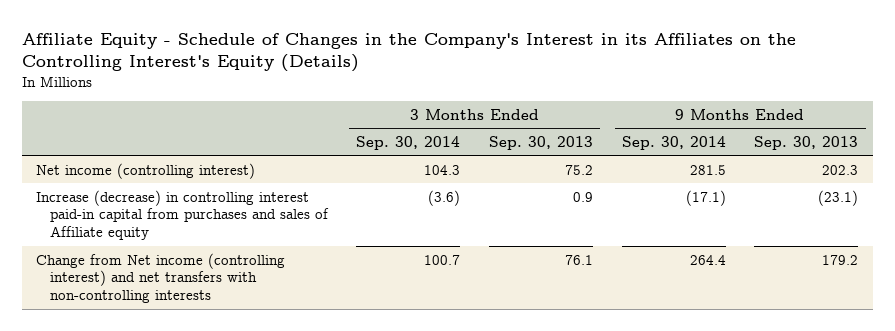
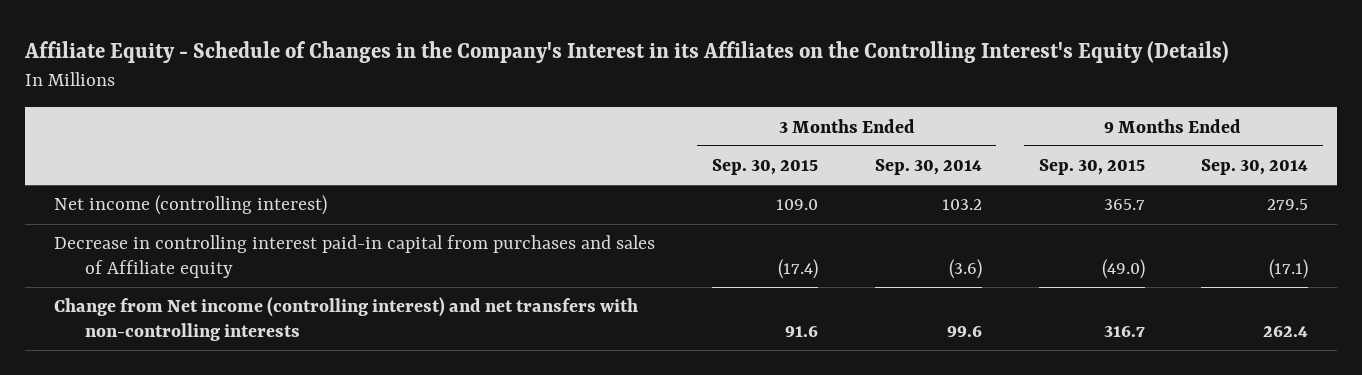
[489,135,594,150] Sep. 30, 2013 -> none
[754,135,859,150] Sep. 30, 2013 -> none
none -> [711,159,818,176] Sep. 30, 2015
none -> [1038,159,1145,176] Sep. 30, 2015
[424,164,461,175] 104.3 -> [941,199,982,211] 103.2
[689,164,726,175] 281.5 -> [1267,199,1309,211] 279.5
[36,189,329,241] Increase (decrease) in controlling interest paid-in capital from purchases and sales of Affiliate equity -> [53,235,655,278] Decrease in controlling interest paid-in capital from purchases and sales of Affiliate equity
[424,254,461,265] 100.7 -> [946,325,982,337] 99.6
[689,254,726,265] 264.4 -> [1263,325,1309,337] 262.4

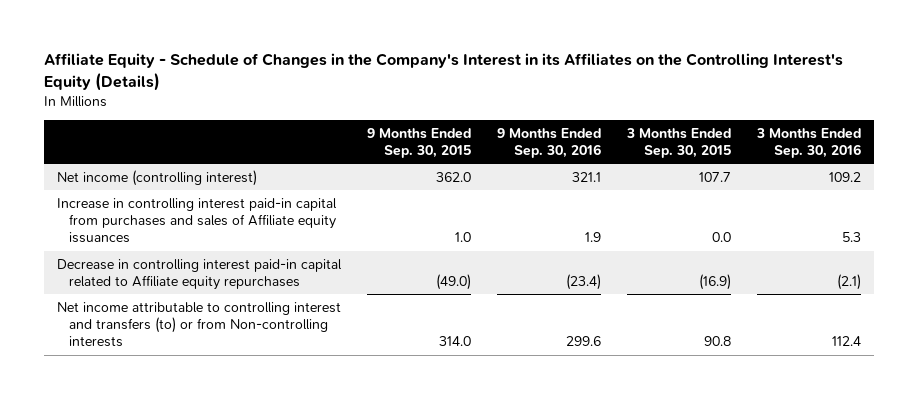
[874,159,982,176] Sep. 30, 2014 -> none
[1201,159,1309,176] Sep. 30, 2014 -> none
none -> [496,128,601,159] 9 Months Ended Sep. 30, 2016
none -> [755,128,861,159] 3 Months Ended Sep. 30, 2016
[775,199,818,211] 109.0 -> [698,171,731,182] 107.7
[1103,199,1145,211] 365.7 -> [435,171,471,182] 362.0
[53,235,655,278] Decrease in controlling interest paid-in capital from purchases and sales of Affiliate equity -> [56,197,337,244] Increase in controlling interest paid-in capital from purchases and sales of Affiliate equity issuances
[777,258,818,279] (17.4) -> [711,232,731,243] 0.0
[1101,258,1145,279] (49.0) -> [454,232,471,243] 1.0
none -> [56,258,342,291] Decrease in controlling interest paid-in capital related to Affiliate equity repurchases
[53,297,638,341] Change from Net income (controlling interest) and net transfers with non-controlling interests -> [56,301,341,348] Net income attributable to controlling interest and transfers (to) or from Non-controlling interests
[784,325,818,337] 91.6 -> [703,336,731,347] 90.8
[1103,325,1145,337] 316.7 -> [438,336,471,347] 314.0

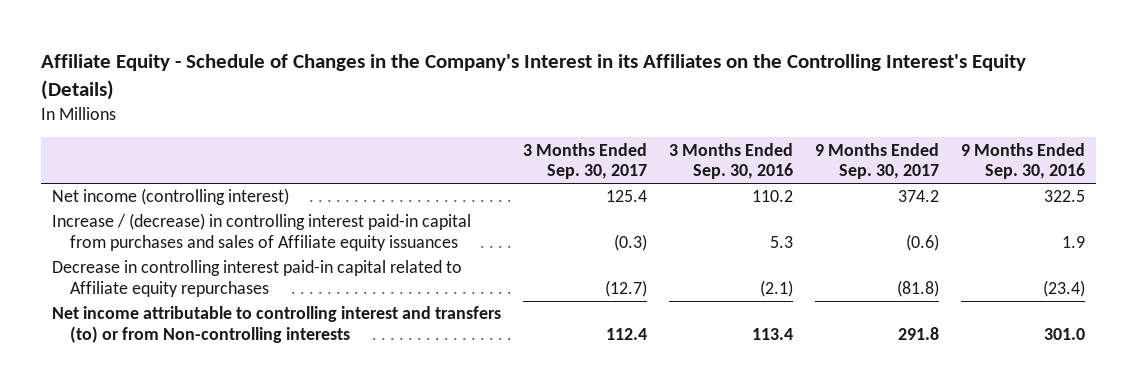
[366,128,471,159] 9 Months Ended Sep. 30, 2015 -> none
[625,128,731,159] 3 Months Ended Sep. 30, 2015 -> none
none -> [522,142,647,180] 3 Months Ended Sep. 30, 2017
none -> [814,142,939,180] 9 Months Ended Sep. 30, 2017
[571,171,601,182] 321.1 -> [1043,190,1085,203] 322.5
[828,171,861,182] 109.2 -> [751,190,793,203] 110.2
[56,197,337,244] Increase in controlling interest paid-in capital from purchases and sales of Affiliate equity issuances -> [51,213,471,251] Increase / (decrease) in controlling interest paid-in capital from purchases and sales of Affiliate equity issuances
[565,336,601,347] 299.6 -> [1043,327,1085,340] 301.0
[831,336,861,347] 112.4 -> [751,327,793,340] 113.4

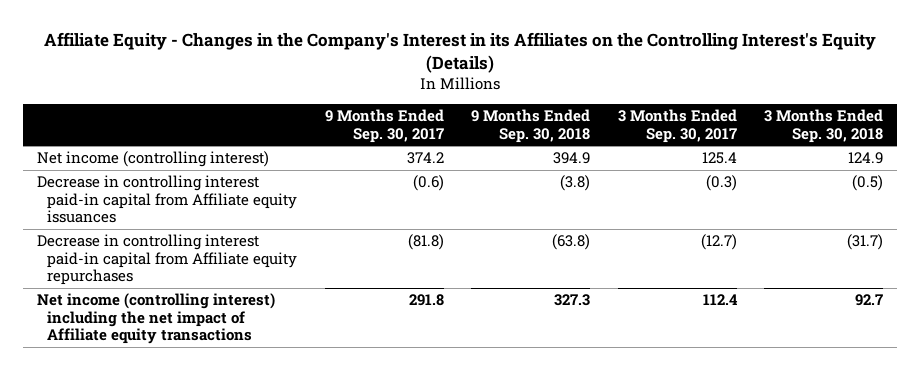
[40,54,1026,100] Affiliate Equity - Schedule of Changes in the Company's Interest in its Affiliates on the Controlling Interest's Equity (Details) -> [43,31,876,74] Affiliate Equity - Changes in the Company's Interest in its Affiliates on the Controlling Interest's Equity (Details)
[668,142,793,180] 3 Months Ended Sep. 30, 2016 -> none
[960,142,1085,180] 9 Months Ended Sep. 30, 2016 -> none
none -> [471,109,591,143] 9 Months Ended Sep. 30, 2018
none -> [764,109,884,143] 3 Months Ended Sep. 30, 2018
[51,213,471,251] Increase / (decrease) in controlling interest paid-in capital from purchases and sales of Affiliate equity issuances -> [36,175,298,224] Decrease in controlling interest paid-in capital from Affiliate equity issuances
[51,260,462,297] Decrease in controlling interest paid-in capital related to Affiliate equity repurchases -> [36,234,298,286] Decrease in controlling interest paid-in capital from Affiliate equity repurchases
[51,306,501,343] Net income attributable to controlling interest and transfers (to) or from Non-controlling interests -> [36,293,275,345] Net income (controlling interest) including the net impact of Affiliate equity transactions

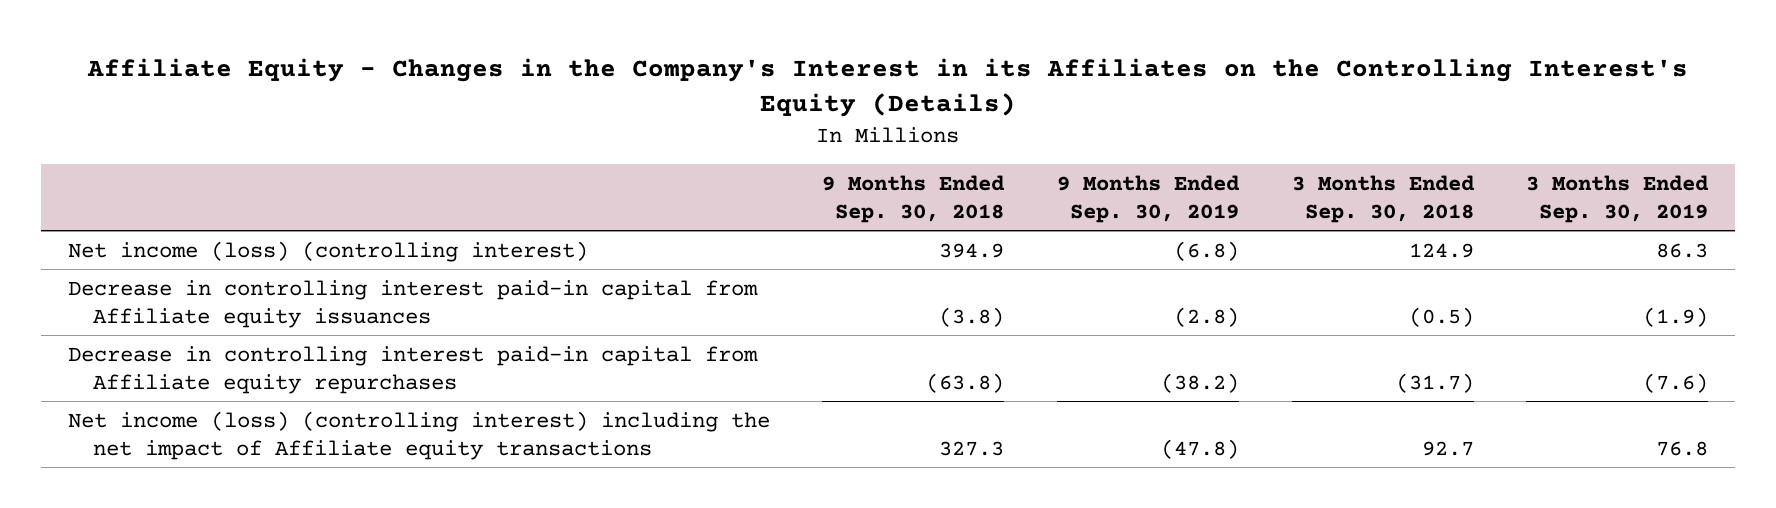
[324,109,444,143] 9 Months Ended Sep. 30, 2017 -> none
[617,109,737,143] 3 Months Ended Sep. 30, 2017 -> none
none -> [1057,174,1241,223] 9 Months Ended Sep. 30, 2019
none -> [1526,174,1710,223] 3 Months Ended Sep. 30, 2019
[36,151,269,168] Net income (controlling interest) -> [67,240,588,262] Net income (loss) (controlling interest)
[36,293,275,345] Net income (controlling interest) including the net impact of Affiliate equity transactions -> [67,410,770,460] Net income (loss) (controlling interest) including the net impact of Affiliate equity transactions

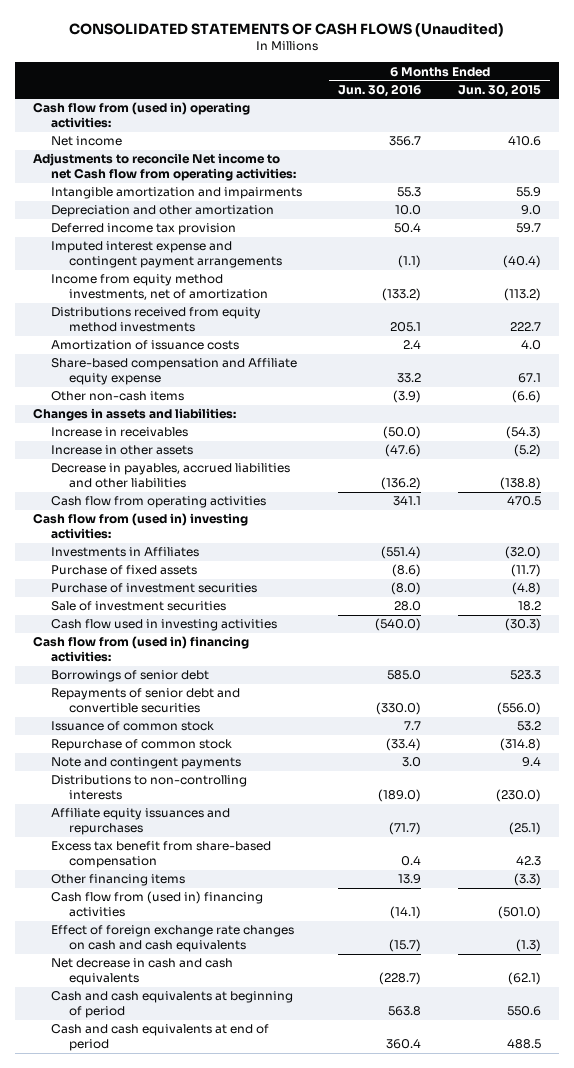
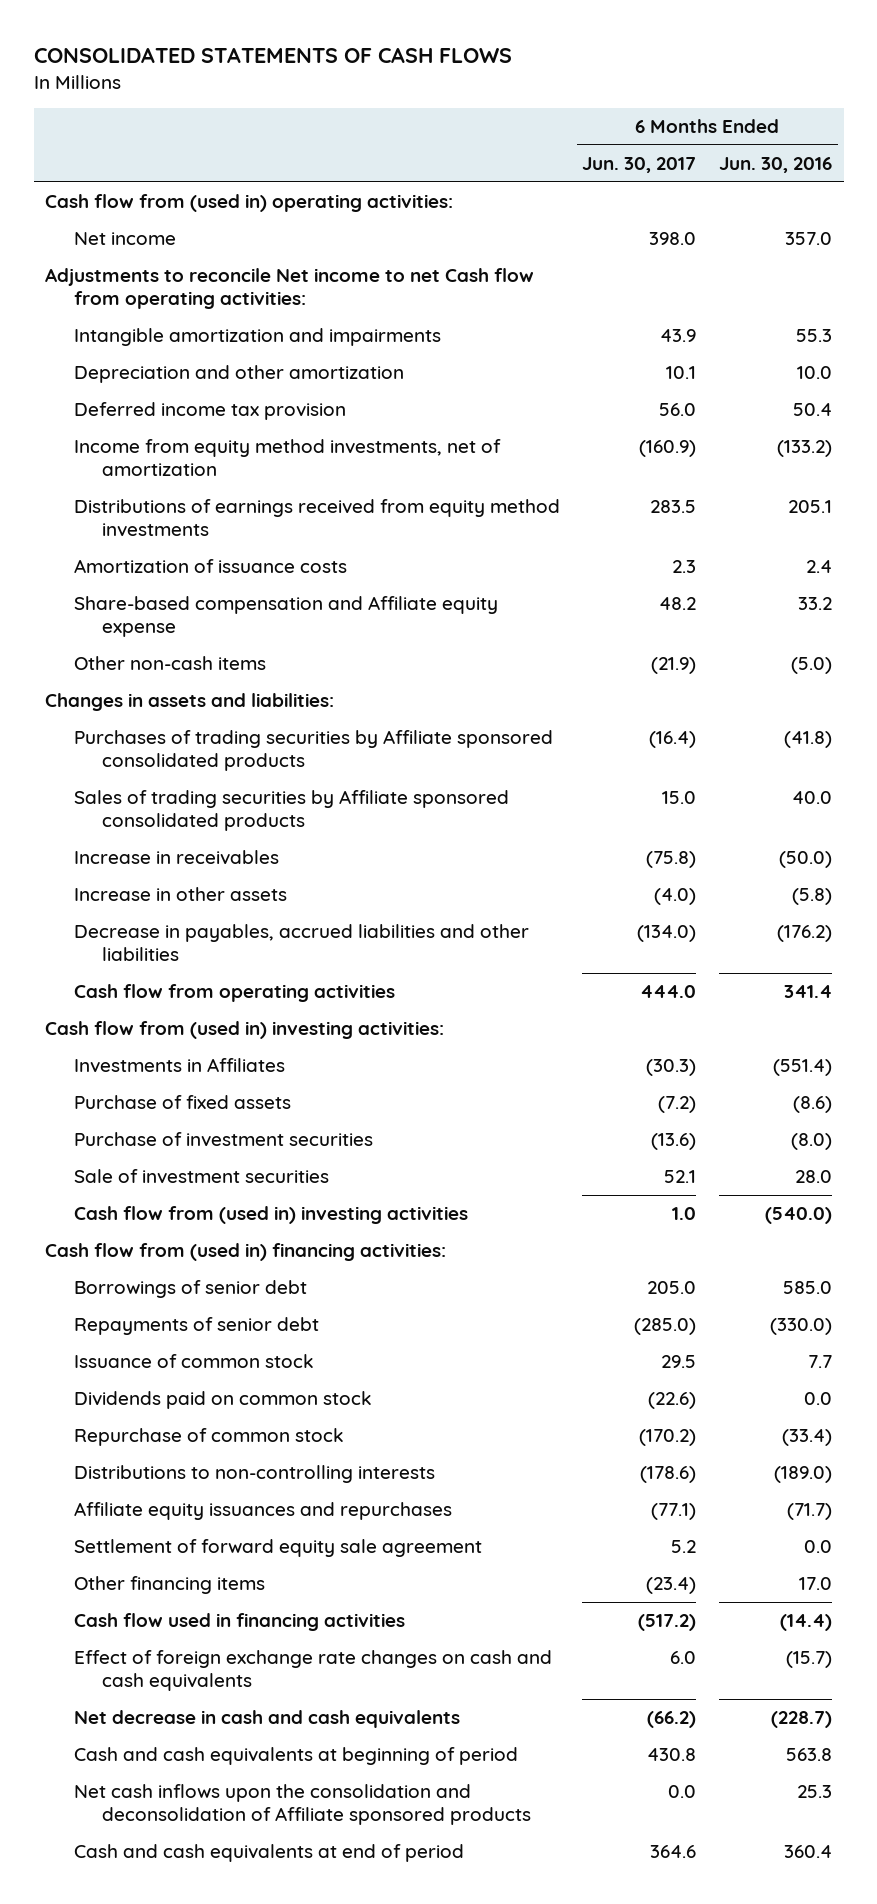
[68,22,504,37] CONSOLIDATED STATEMENTS OF CASH FLOWS (Unaudited) -> [33,47,512,64] CONSOLIDATED STATEMENTS OF CASH FLOWS
[457,83,541,97] Jun. 30, 2015 -> none
none -> [582,156,697,173] Jun. 30, 2017
[389,136,422,147] 356.7 -> [785,232,833,246] 357.0
[51,241,283,269] Imputed interest expense and contingent payment arrangements -> none
[51,307,262,333] Distributions received from equity method investments -> [73,499,560,538] Distributions of earnings received from equity method investments
[393,390,422,404] (3.9) -> [791,657,833,675] (5.0)
none -> [73,730,553,772] Purchases of trading securities by Affiliate sponsored consolidated products
none -> [73,790,509,832] Sales of trading securities by Affiliate sponsored consolidated products
[385,444,422,458] (47.6) -> [792,888,833,906] (5.8)
[381,477,422,491] (136.2) -> [777,925,833,943] (176.2)
[393,496,422,507] 341.1 -> [784,985,833,999] 341.4
[51,619,278,632] Cash flow used in investing activities -> [73,1206,468,1225] Cash flow from (used in) investing activities
[51,688,241,714] Repayments of senior debt and convertible securities -> [73,1317,319,1336] Repayments of senior debt
none -> [73,1391,372,1410] Dividends paid on common stock
[51,757,242,770] Note and contingent payments -> none
[51,841,272,869] Excess tax benefit from share-based compensation -> none
none -> [73,1539,482,1558] Settlement of forward equity sale agreement
[398,874,422,885] 13.9 -> [799,1577,833,1591] 17.0
[51,891,264,918] Cash flow from (used in) financing activities -> [73,1613,405,1632] Cash flow used in financing activities
[390,906,422,920] (14.1) -> [780,1614,833,1632] (14.4)
none -> [73,1784,531,1826] Net cash inflows upon the consolidation and deconsolidation of Affiliate sponsored products

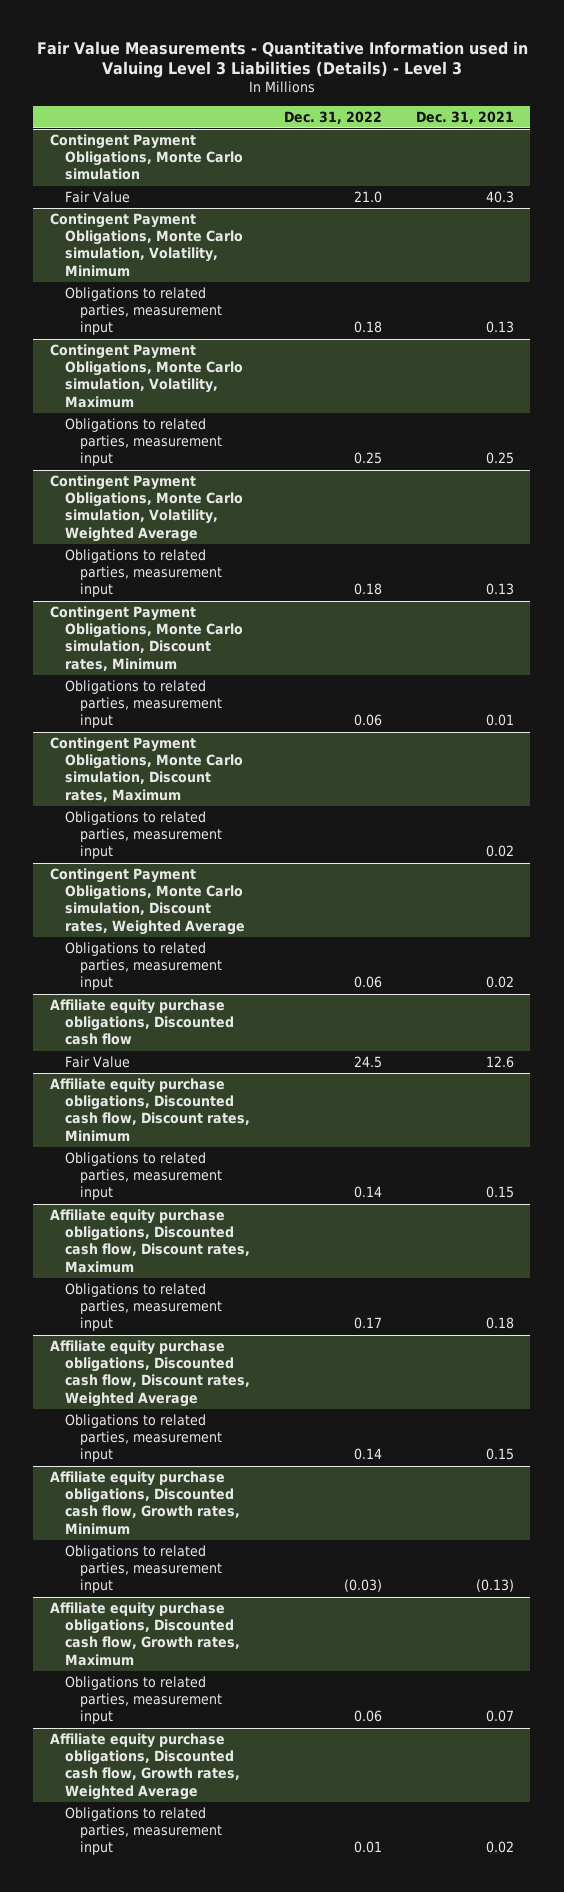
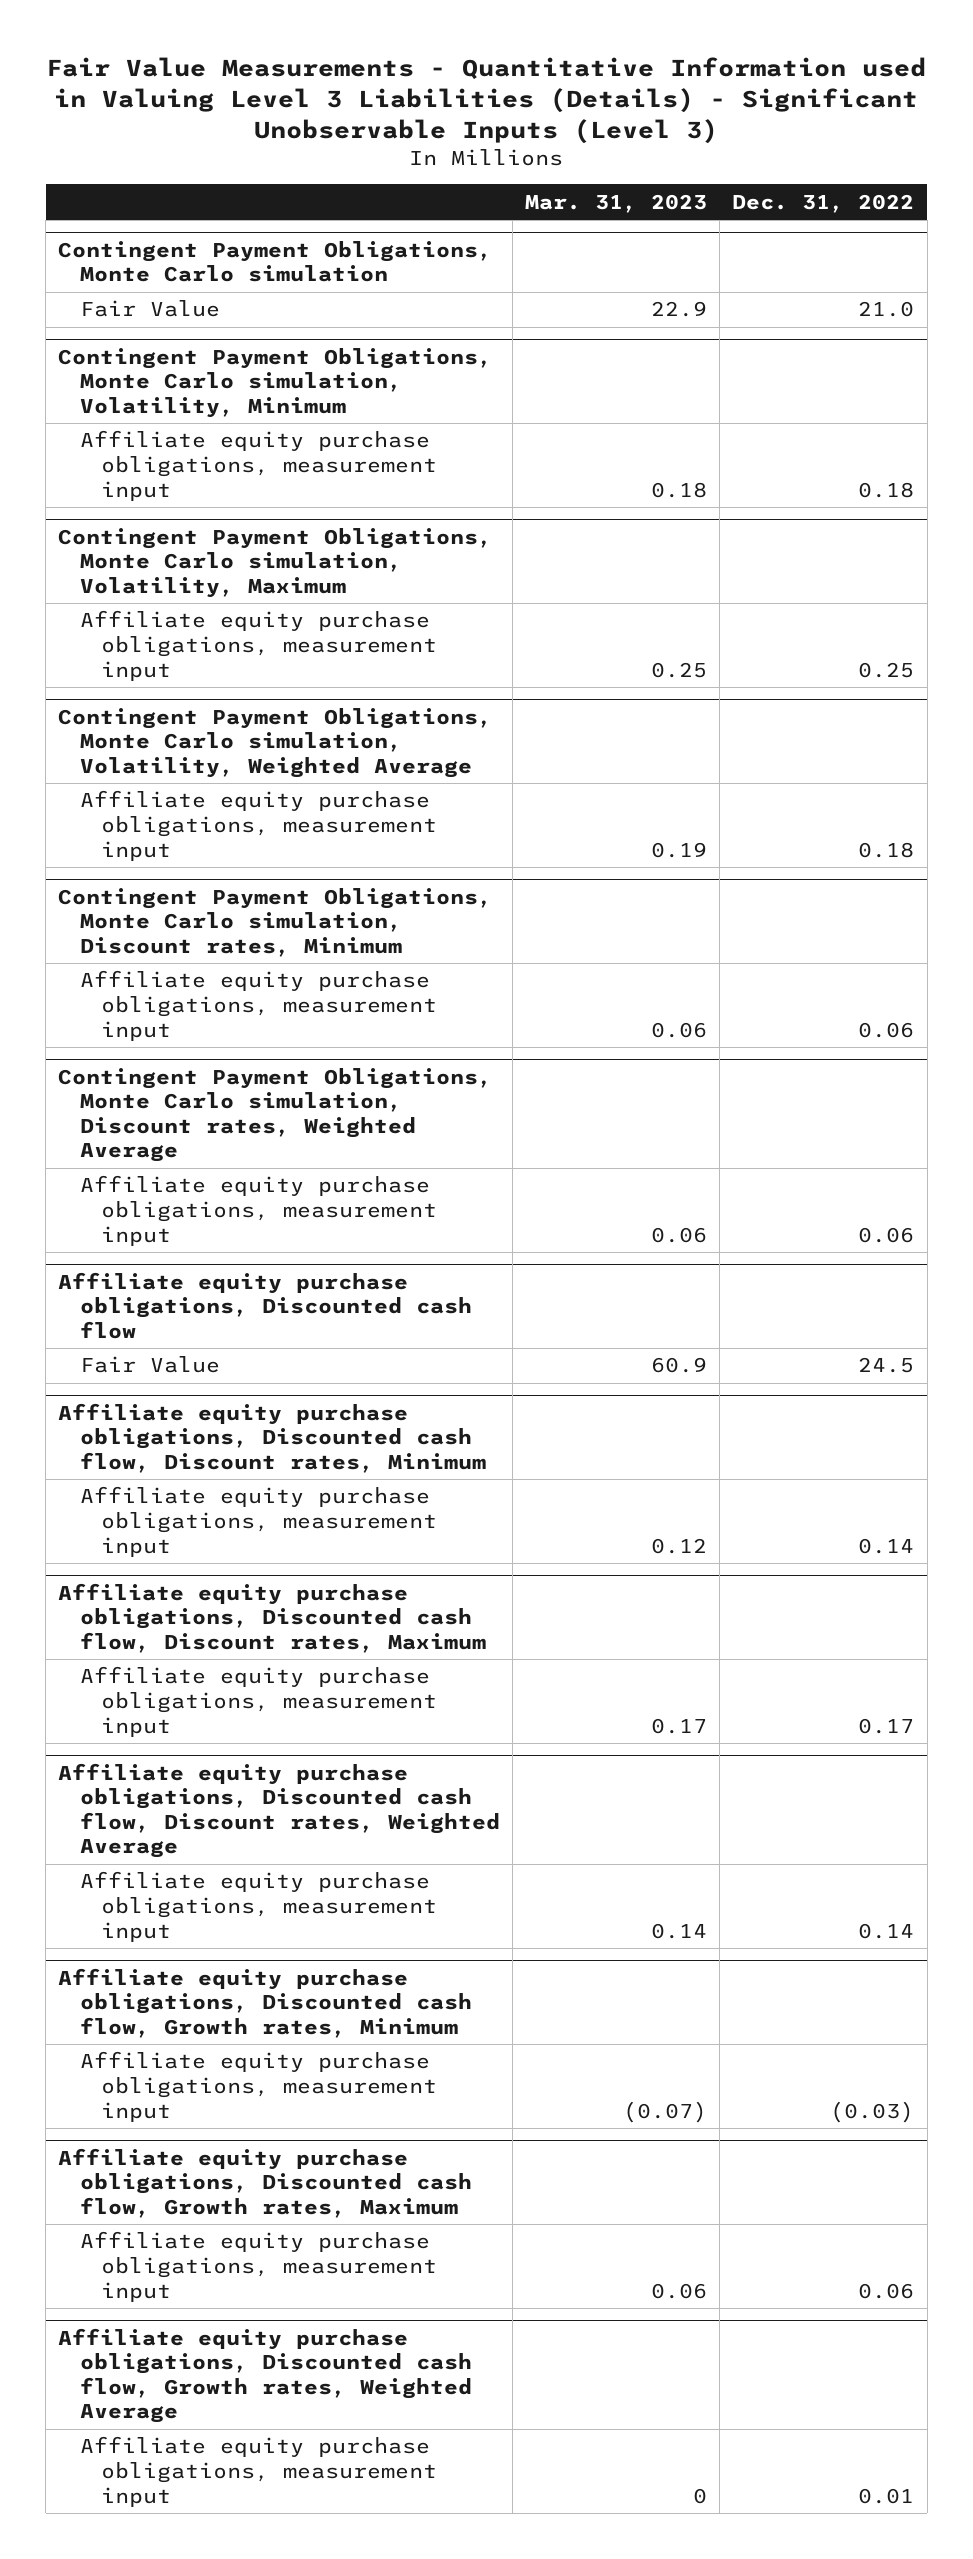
[36,40,528,79] Fair Value Measurements - Quantitative Information used in Valuing Level 3 Liabilities (Details) - Level 3 -> [46,57,927,144] Fair Value Measurements - Quantitative Information used in Valuing Level 3 Liabilities (Details) - Significant Unobservable Inputs (Level 3)
[415,110,514,124] Dec. 31, 2021 -> none
none -> [525,193,708,213] Mar. 31, 2023
[65,286,223,336] Obligations to related parties, measurement input -> none
none -> [79,430,438,501] Affiliate equity purchase obligations, measurement input
[65,417,223,467] Obligations to related parties, measurement input -> none
none -> [79,610,438,681] Affiliate equity purchase obligations, measurement input
[65,548,223,598] Obligations to related parties, measurement input -> none
none -> [79,790,438,861] Affiliate equity purchase obligations, measurement input
[65,679,223,729] Obligations to related parties, measurement input -> none
[50,736,244,802] Contingent Payment Obligations, Monte Carlo simulation, Discount rates, Maximum -> none
[65,810,223,860] Obligations to related parties, measurement input -> none
none -> [79,970,438,1041] Affiliate equity purchase obligations, measurement input
[65,941,223,991] Obligations to related parties, measurement input -> none
none -> [79,1175,438,1246] Affiliate equity purchase obligations, measurement input
[65,1151,223,1201] Obligations to related parties, measurement input -> none
none -> [79,1486,438,1557] Affiliate equity purchase obligations, measurement input
[65,1282,223,1332] Obligations to related parties, measurement input -> none
none -> [79,1666,438,1737] Affiliate equity purchase obligations, measurement input
[65,1413,223,1463] Obligations to related parties, measurement input -> none
none -> [79,1871,438,1942] Affiliate equity purchase obligations, measurement input
[65,1544,223,1594] Obligations to related parties, measurement input -> none
none -> [79,2051,438,2122] Affiliate equity purchase obligations, measurement input
[65,1675,223,1725] Obligations to related parties, measurement input -> none
none -> [79,2231,438,2302] Affiliate equity purchase obligations, measurement input
[65,1806,223,1856] Obligations to related parties, measurement input -> none
none -> [79,2436,438,2507] Affiliate equity purchase obligations, measurement input

